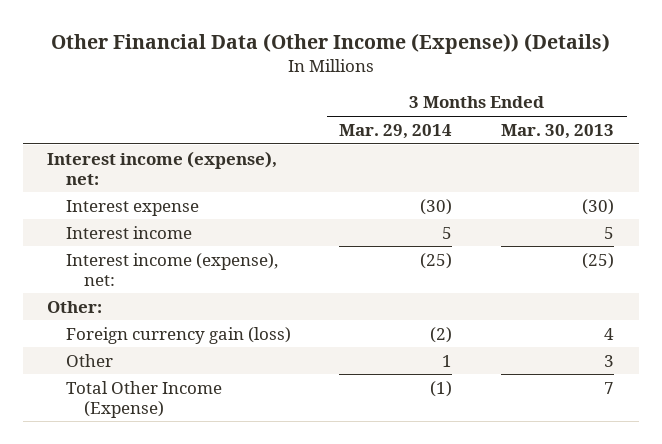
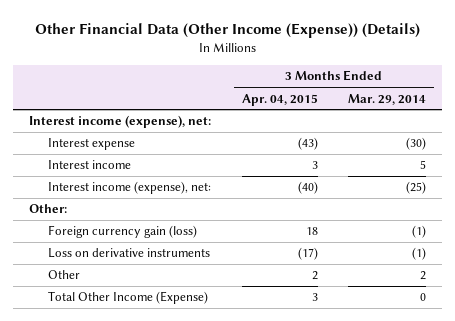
[501,123,615,139] Mar. 30, 2013 -> none
none -> [241,93,318,106] Apr. 04, 2015
[430,326,453,343] (2) -> [412,225,427,239] (1)
none -> [48,248,211,259] Loss on derivative instruments
[442,354,453,367] 1 -> [420,271,427,281] 2
[430,380,453,397] (1) -> [420,293,427,302] 0

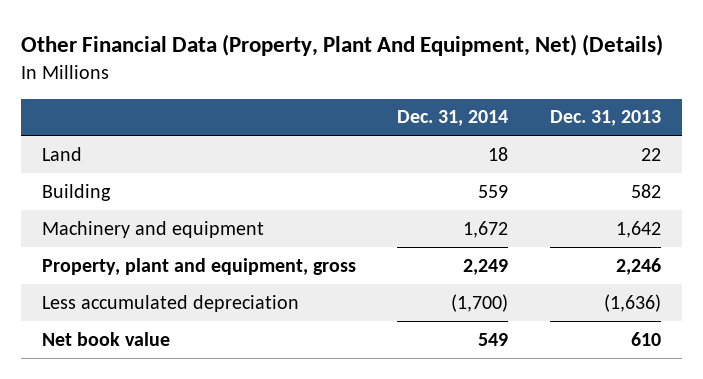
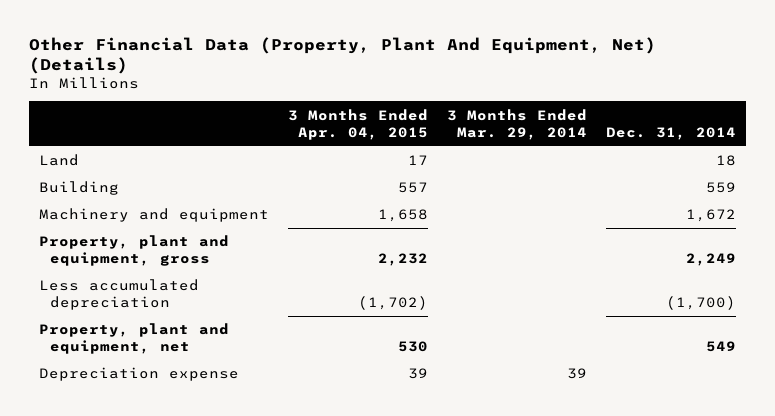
[550,110,662,127] Dec. 31, 2013 -> none
none -> [287,108,428,140] 3 Months Ended Apr. 04, 2015
none -> [446,108,587,140] 3 Months Ended Mar. 29, 2014
[41,331,170,346] Net book value -> [38,323,229,355] Property, plant and equipment, net
none -> [38,367,239,382] Depreciation expense

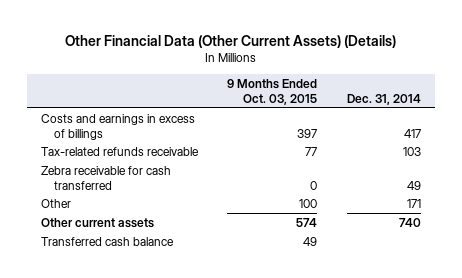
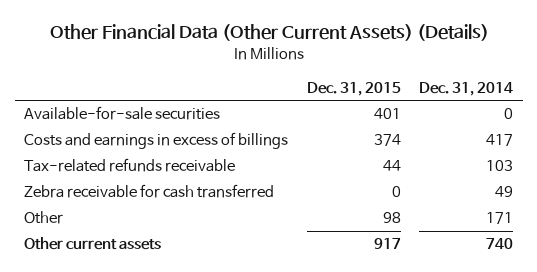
[227,78,318,105] 9 Months Ended Oct. 03, 2015 -> none
none -> [306,81,401,96] Dec. 31, 2015
none -> [24,106,221,121] Available-for-sale securities
[41,236,175,246] Transferred cash balance -> none

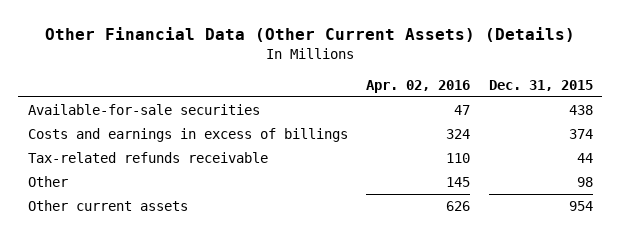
[419,81,514,96] Dec. 31, 2014 -> none
none -> [366,80,471,94] Apr. 02, 2016
[373,108,401,120] 401 -> [568,104,593,115] 438
[24,184,275,199] Zebra receivable for cash transferred -> none
[373,238,401,250] 917 -> [568,200,593,211] 954

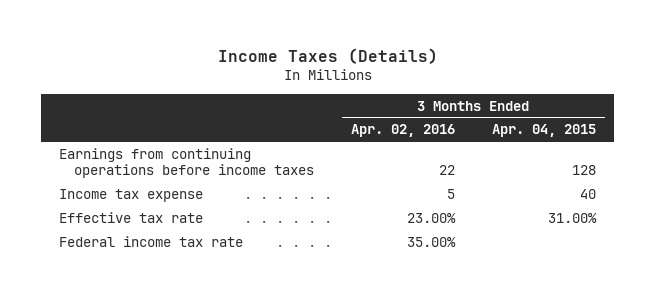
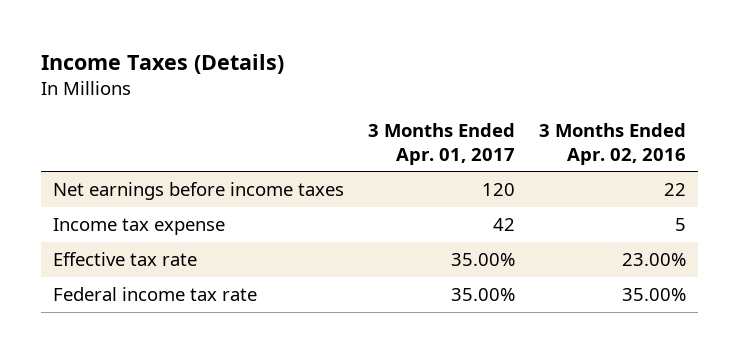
[491,124,596,138] Apr. 04, 2015 -> none
none -> [368,123,516,165] 3 Months Ended Apr. 01, 2017
[59,147,314,179] Earnings from continuing operations before income taxes -> [53,181,345,200] Net earnings before income taxes

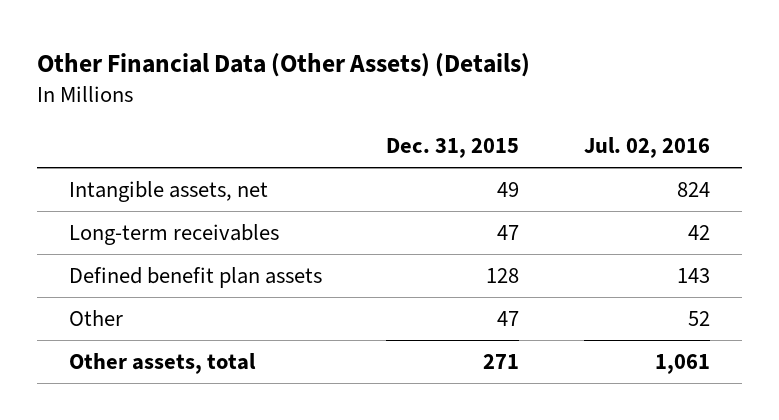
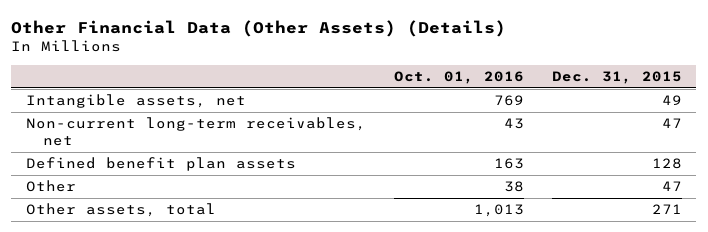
[583,136,710,158] Jul. 02, 2016 -> none
none -> [393,71,524,85] Oct. 01, 2016
[69,223,280,245] Long-term receivables -> [25,117,366,147] Non-current long-term receivables, net

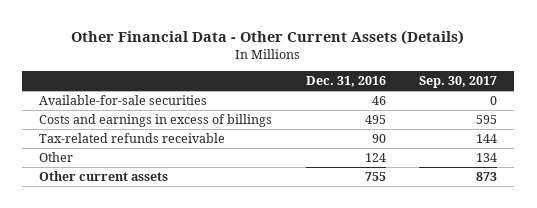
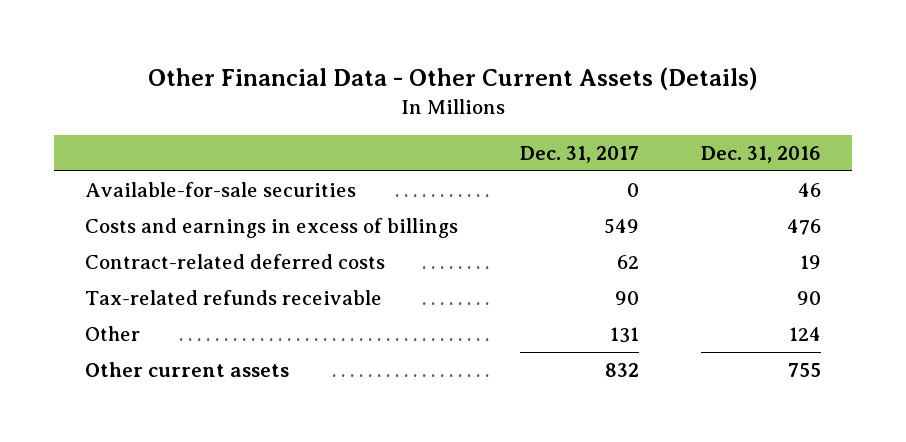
[419,76,498,89] Sep. 30, 2017 -> none
none -> [520,146,640,164] Dec. 31, 2017
[364,114,386,124] 495 -> [787,219,822,236] 476
none -> [85,254,386,270] Contract-related deferred costs

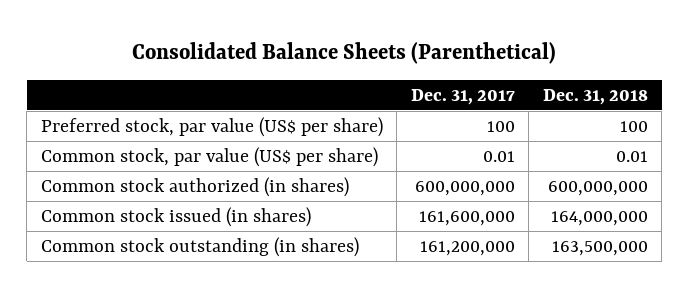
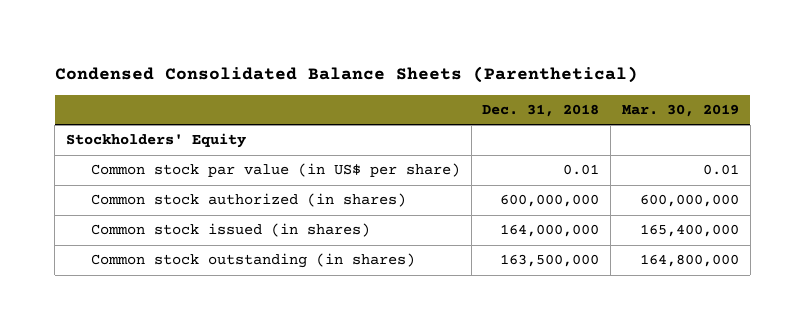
[132,42,557,65] Consolidated Balance Sheets (Parenthetical) -> [54,66,638,84] Condensed Consolidated Balance Sheets (Parenthetical)
[410,88,515,105] Dec. 31, 2017 -> none
none -> [622,104,740,118] Mar. 30, 2019
[40,116,383,137] Preferred stock, par value (US$ per share) -> none
none -> [66,133,247,149] Stockholders' Equity
[40,146,378,167] Common stock, par value (US$ per share) -> [90,163,460,178] Common stock par value (in US$ per share)

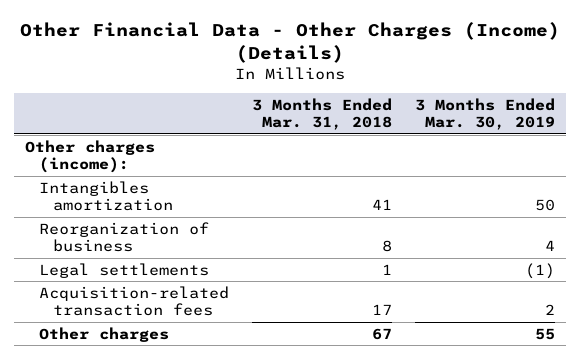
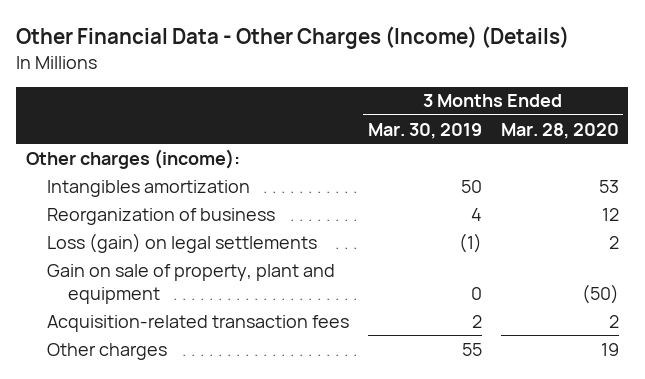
[251,97,392,131] 3 Months Ended Mar. 31, 2018 -> none
none -> [500,122,619,139] Mar. 28, 2020
[39,262,210,278] Legal settlements -> [46,232,317,253] Loss (gain) on legal settlements
none -> [46,263,335,304] Gain on sale of property, plant and equipment

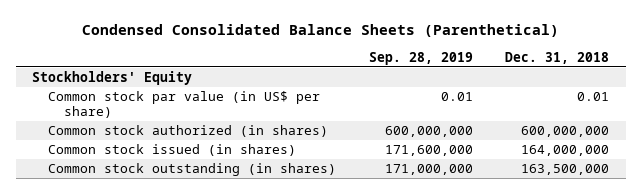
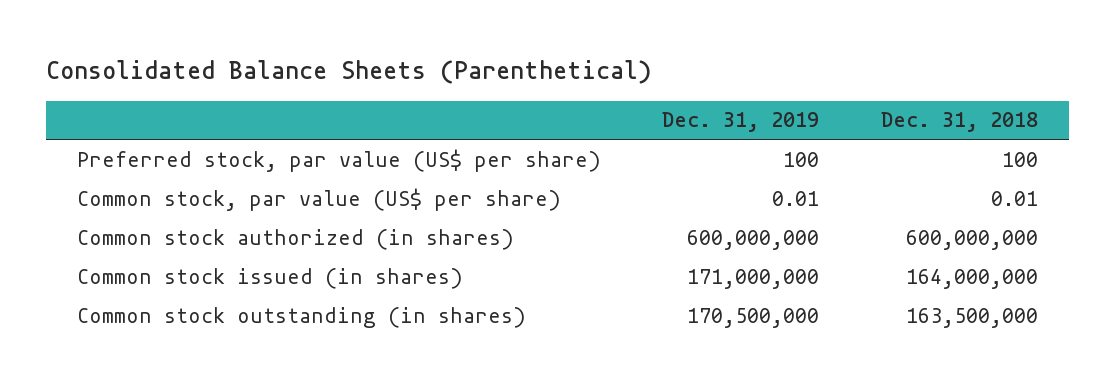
[81,24,559,38] Condensed Consolidated Balance Sheets (Parenthetical) -> [45,59,652,84] Consolidated Balance Sheets (Parenthetical)
[368,52,473,66] Sep. 28, 2019 -> none
none -> [662,112,820,133] Dec. 31, 2019
[31,70,192,85] Stockholders' Equity -> none
none -> [76,148,601,172] Preferred stock, par value (US$ per share)
[47,90,320,119] Common stock par value (in US$ per share) -> [76,187,561,211] Common stock, par value (US$ per share)

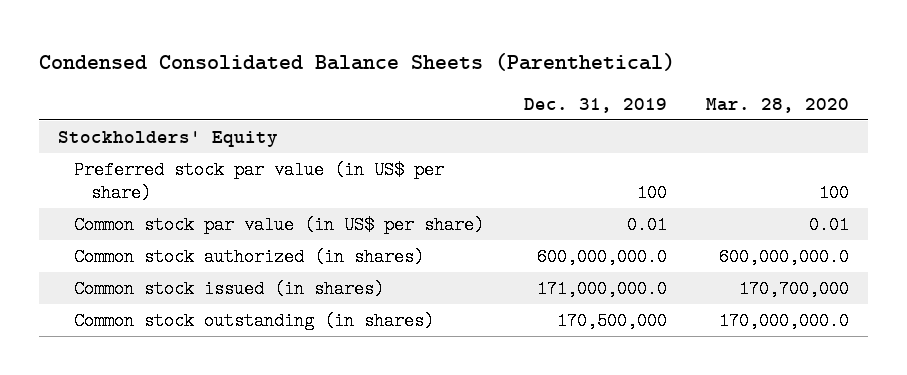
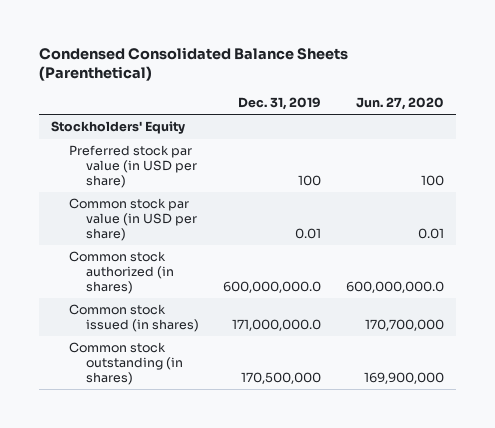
[705,97,849,113] Mar. 28, 2020 -> none
none -> [355,97,444,111] Jun. 27, 2020
[74,160,445,202] Preferred stock par value (in US$ per share) -> [68,145,197,188] Preferred stock par value (in USD per share)
[74,215,485,234] Common stock par value (in US$ per share) -> [68,198,197,241] Common stock par value (in USD per share)

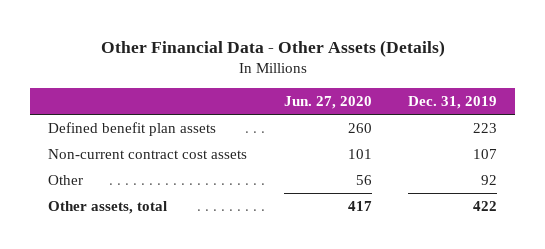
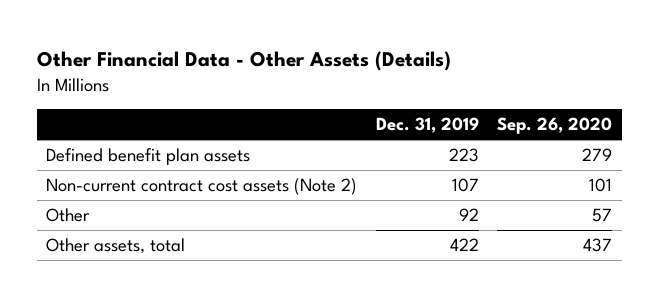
[283,96,372,110] Jun. 27, 2020 -> none
none -> [497,117,613,135] Sep. 26, 2020
[48,148,248,159] Non-current contract cost assets -> [46,178,358,196] Non-current contract cost assets (Note 2)

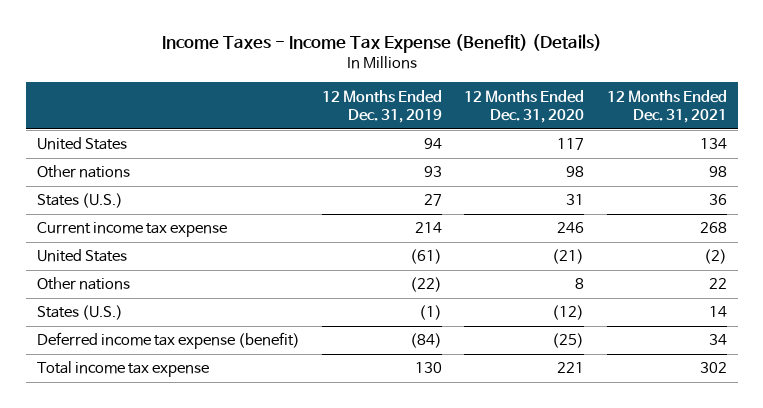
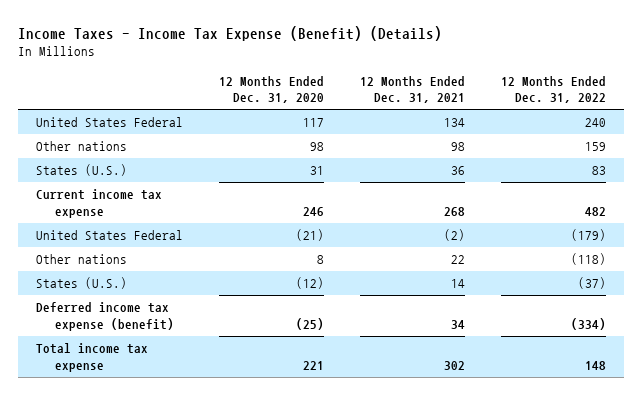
[321,89,442,123] 12 Months Ended Dec. 31, 2019 -> none
none -> [501,75,607,104] 12 Months Ended Dec. 31, 2022
[36,137,127,151] United States -> [35,117,183,128] United States Federal
[36,249,127,263] United States -> [35,230,183,241] United States Federal

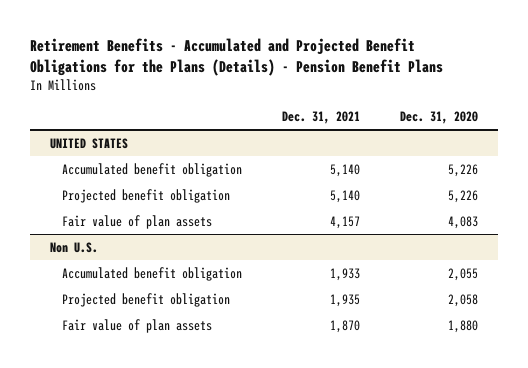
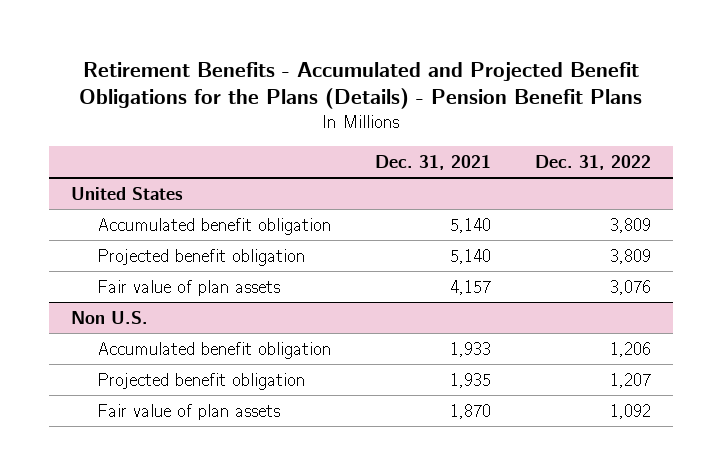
[400,111,479,125] Dec. 31, 2020 -> none
none -> [535,154,652,170] Dec. 31, 2022
[49,137,128,149] UNITED STATES -> [71,186,184,200] United States

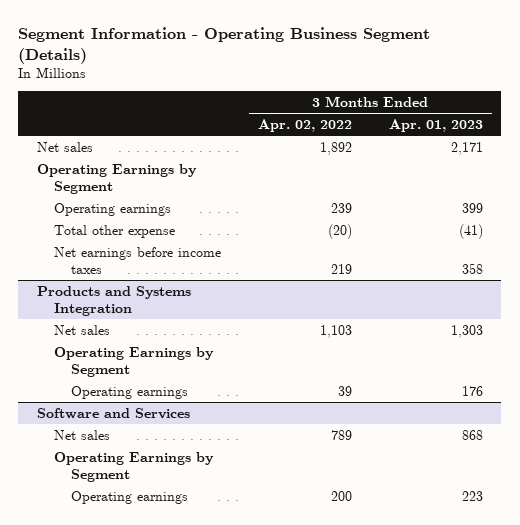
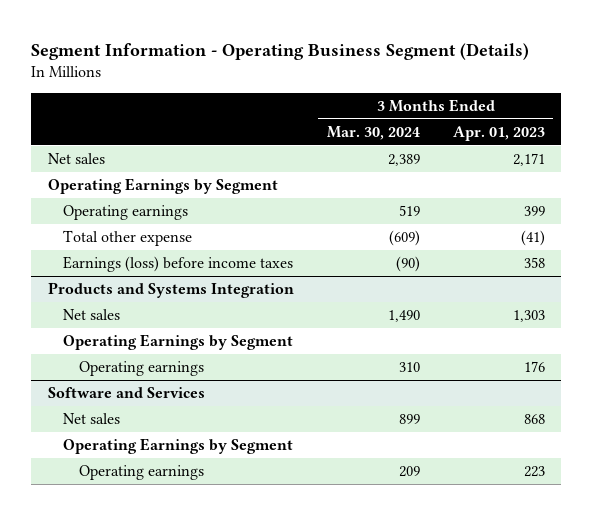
[257,118,352,132] Apr. 02, 2022 -> none
none -> [326,125,420,140] Mar. 30, 2024
[53,246,221,274] Net earnings before income taxes -> [63,256,294,273] Earnings (loss) before income taxes

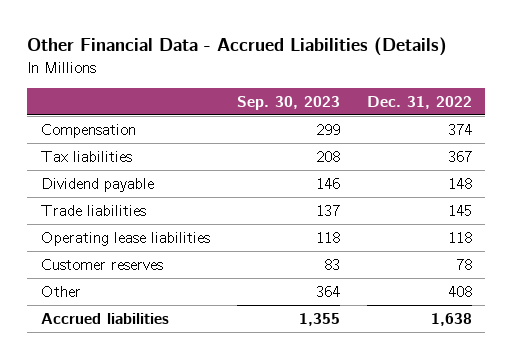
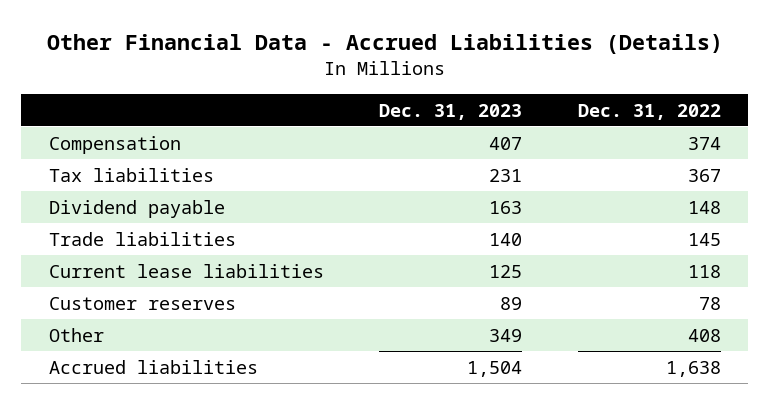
[236,96,340,111] Sep. 30, 2023 -> none
none -> [379,103,523,120] Dec. 31, 2023
[40,231,210,246] Operating lease liabilities -> [48,263,324,278] Current lease liabilities

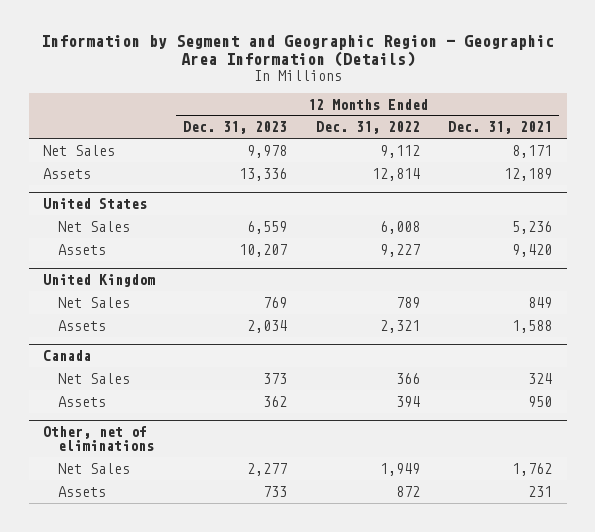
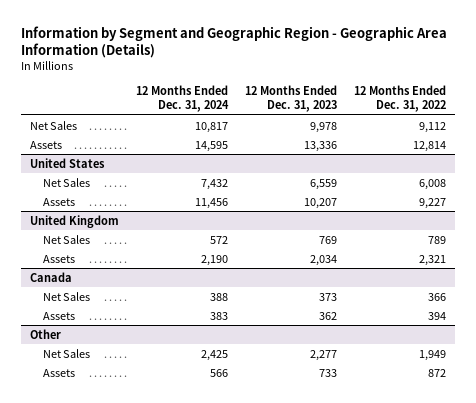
[448,121,553,135] Dec. 31, 2021 -> none
none -> [135,85,229,113] 12 Months Ended Dec. 31, 2024
[42,425,154,451] Other, net of eliminations -> [29,328,61,339] Other

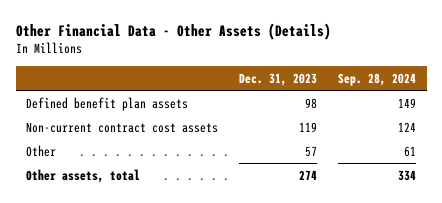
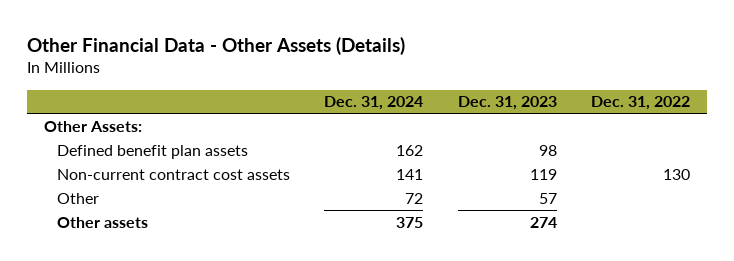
[338,72,417,86] Sep. 28, 2024 -> none
none -> [324,96,424,111] Dec. 31, 2024
none -> [591,96,691,111] Dec. 31, 2022
none -> [43,120,142,132] Other Assets:
[26,168,141,183] Other assets, total -> [56,216,148,228] Other assets

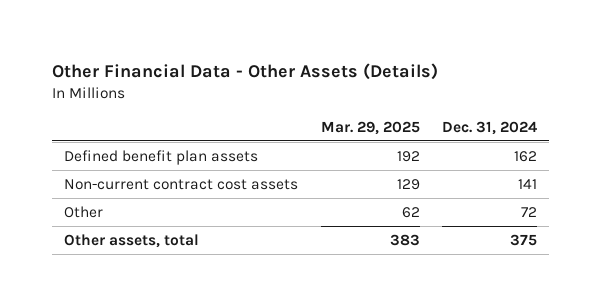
[457,96,557,111] Dec. 31, 2023 -> none
[591,96,691,111] Dec. 31, 2022 -> none
none -> [320,120,420,135] Mar. 29, 2025
[43,120,142,132] Other Assets: -> none
[56,216,148,228] Other assets -> [63,233,199,248] Other assets, total

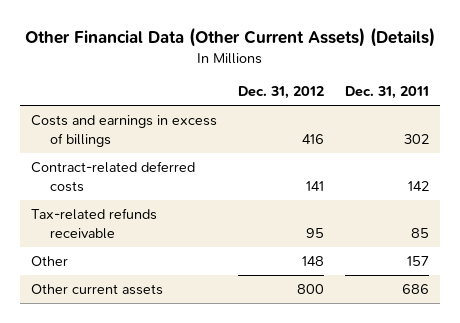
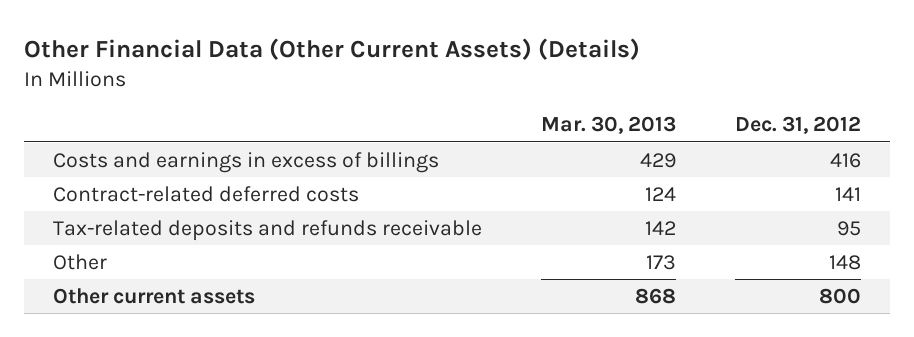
[345,86,430,100] Dec. 31, 2011 -> none
none -> [541,116,677,135] Mar. 30, 2013
[30,208,157,239] Tax-related refunds receivable -> [53,219,483,241] Tax-related deposits and refunds receivable

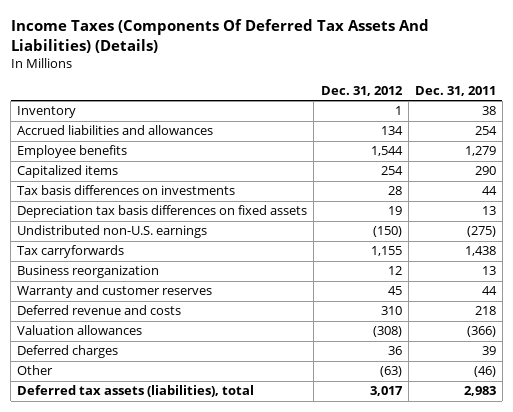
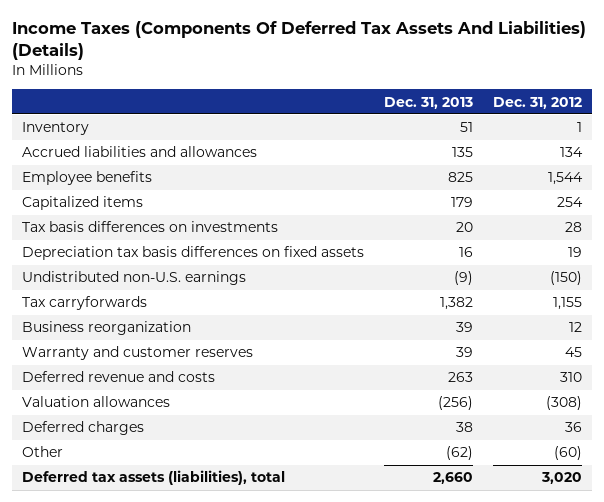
[414,85,496,96] Dec. 31, 2011 -> none
none -> [383,96,473,109] Dec. 31, 2013
[379,366,402,378] (63) -> [553,446,582,461] (60)
[369,386,403,397] 3,017 -> [540,472,582,485] 3,020

